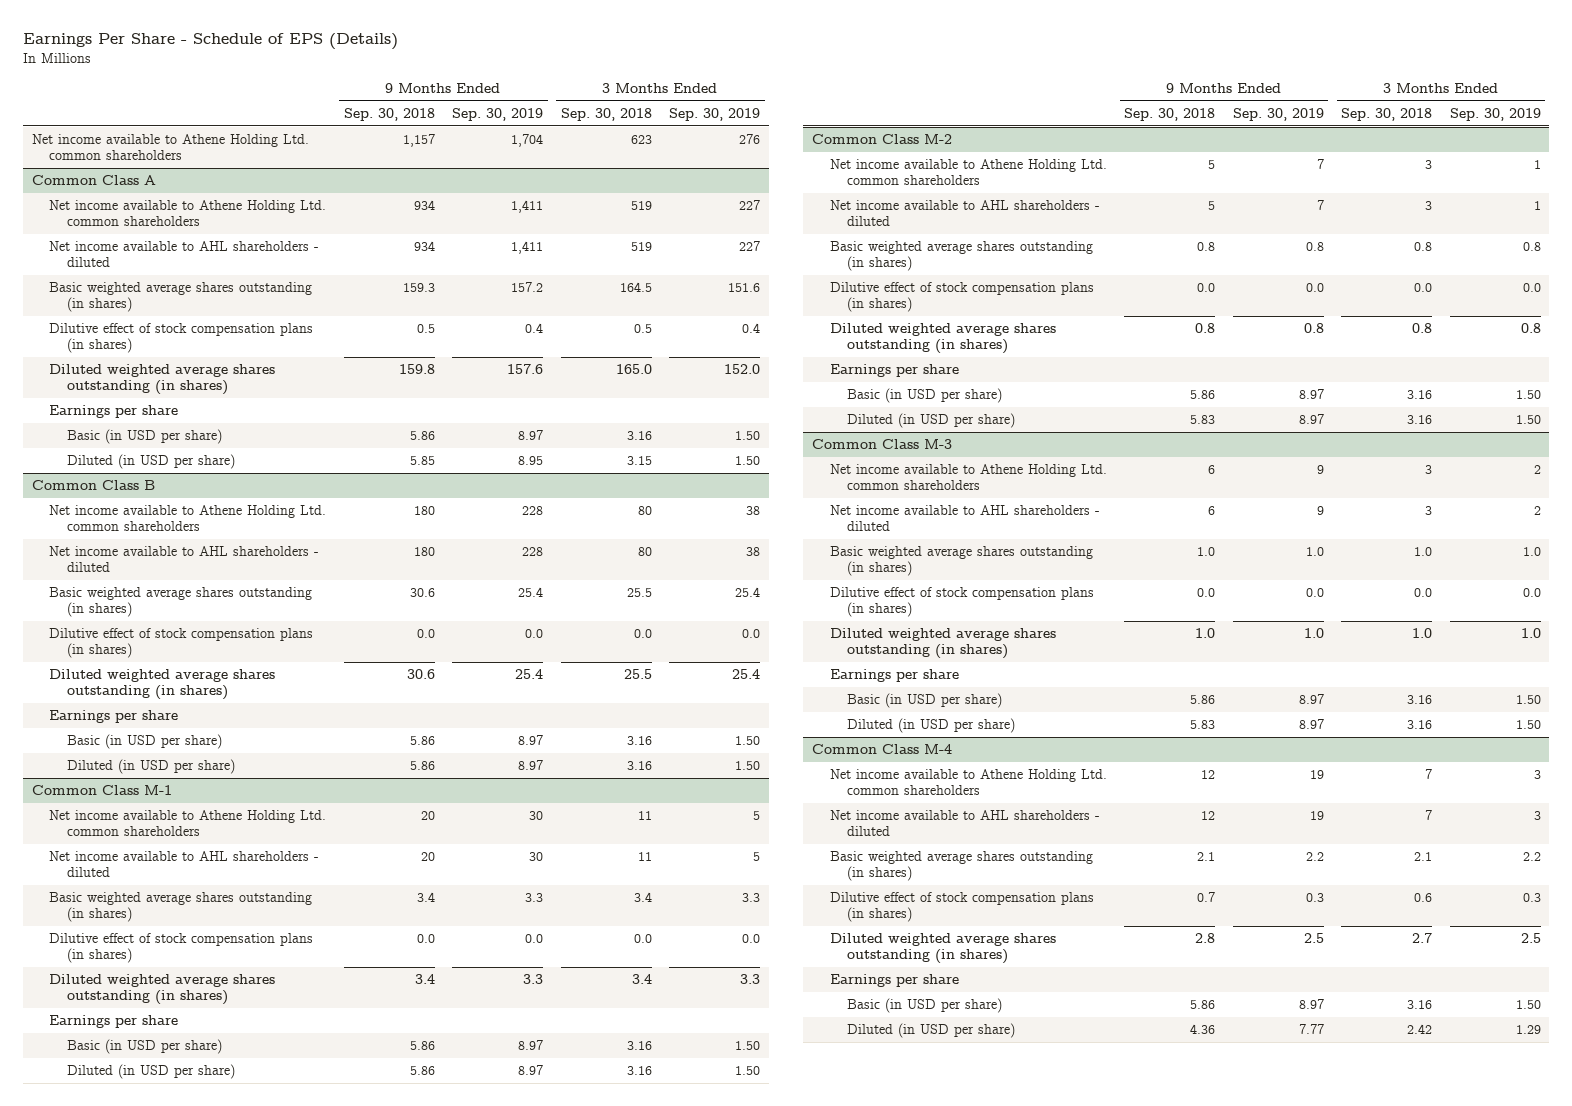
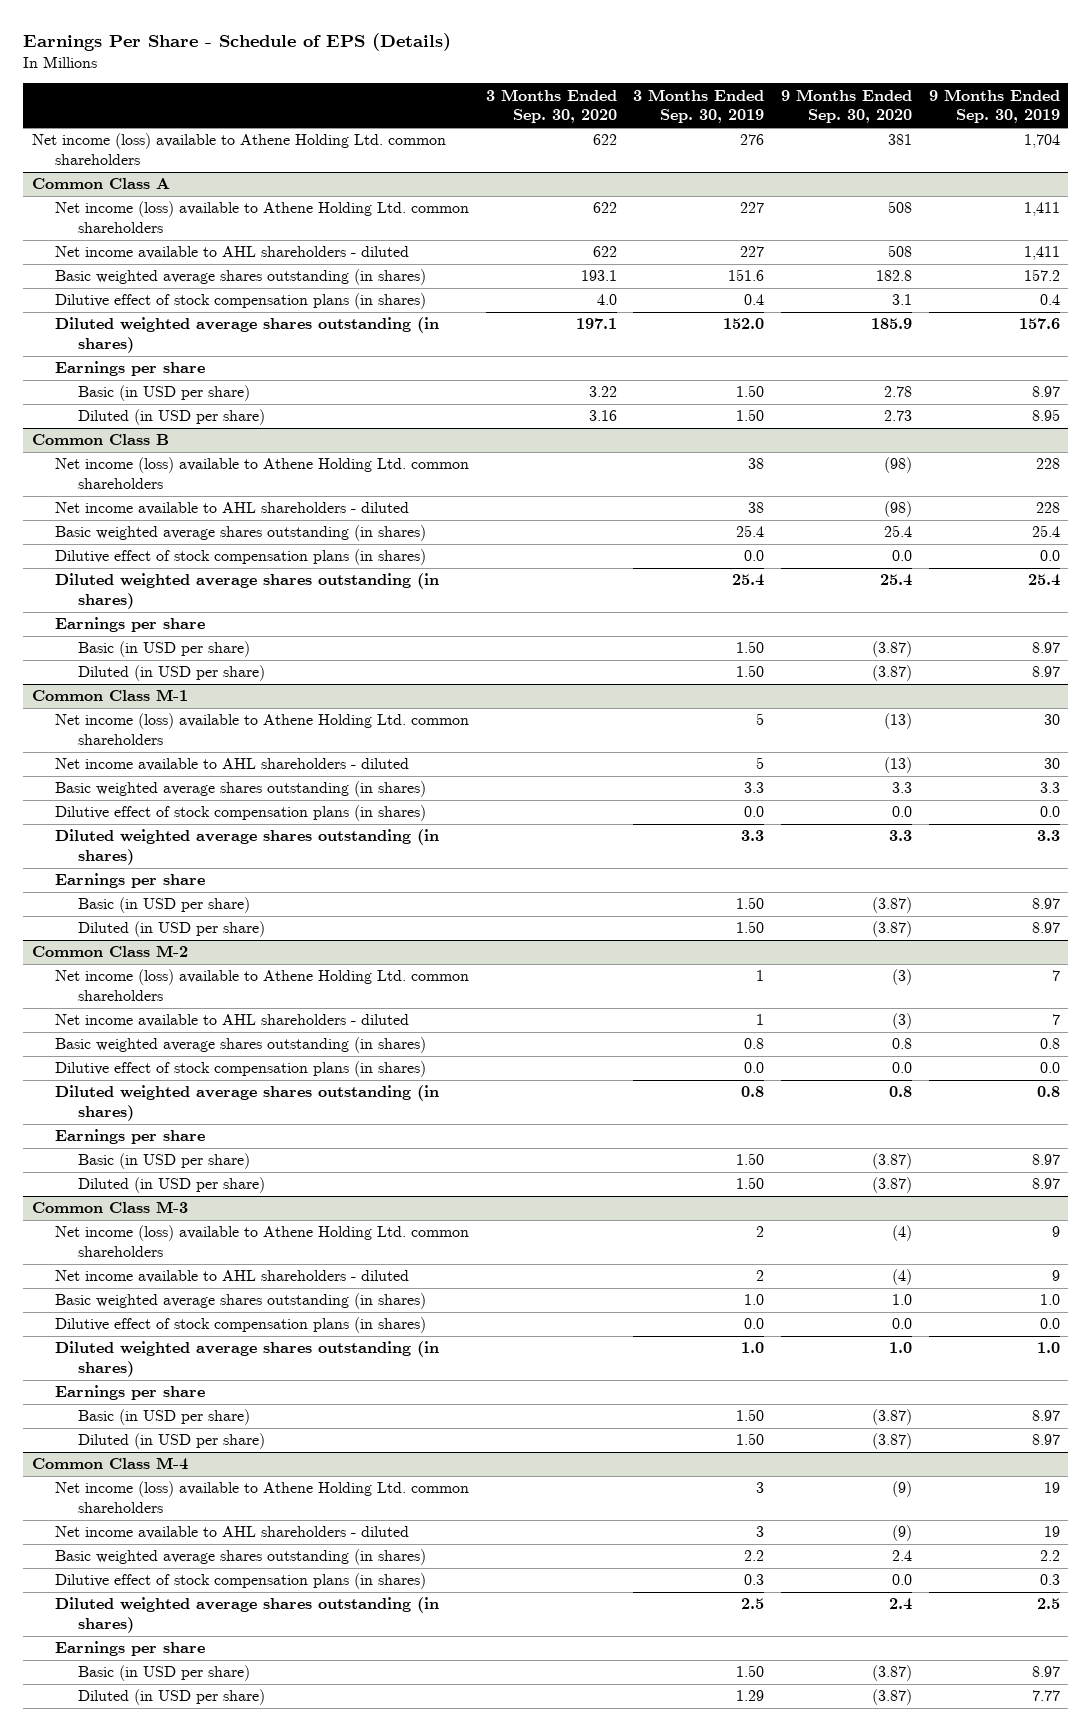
[343,108,435,122] Sep. 30, 2018 -> none
[560,108,652,122] Sep. 30, 2018 -> none
none -> [485,88,617,124] 3 Months Ended Sep. 30, 2020
none -> [781,88,913,124] 9 Months Ended Sep. 30, 2020
[31,134,309,161] Net income available to Athene Holding Ltd. common shareholders -> [31,133,446,166] Net income (loss) available to Athene Holding Ltd. common shareholders
[49,200,327,227] Net income available to Athene Holding Ltd. common shareholders -> [54,201,469,234] Net income (loss) available to Athene Holding Ltd. common shareholders
[49,505,327,532] Net income available to Athene Holding Ltd. common shareholders -> [54,457,469,490] Net income (loss) available to Athene Holding Ltd. common shareholders
[49,810,327,837] Net income available to Athene Holding Ltd. common shareholders -> [54,713,469,746] Net income (loss) available to Athene Holding Ltd. common shareholders
[829,159,1107,186] Net income available to Athene Holding Ltd. common shareholders -> [54,969,469,1002] Net income (loss) available to Athene Holding Ltd. common shareholders
[829,464,1107,491] Net income available to Athene Holding Ltd. common shareholders -> [54,1225,469,1258] Net income (loss) available to Athene Holding Ltd. common shareholders
[829,769,1107,796] Net income available to Athene Holding Ltd. common shareholders -> [54,1481,469,1514] Net income (loss) available to Athene Holding Ltd. common shareholders

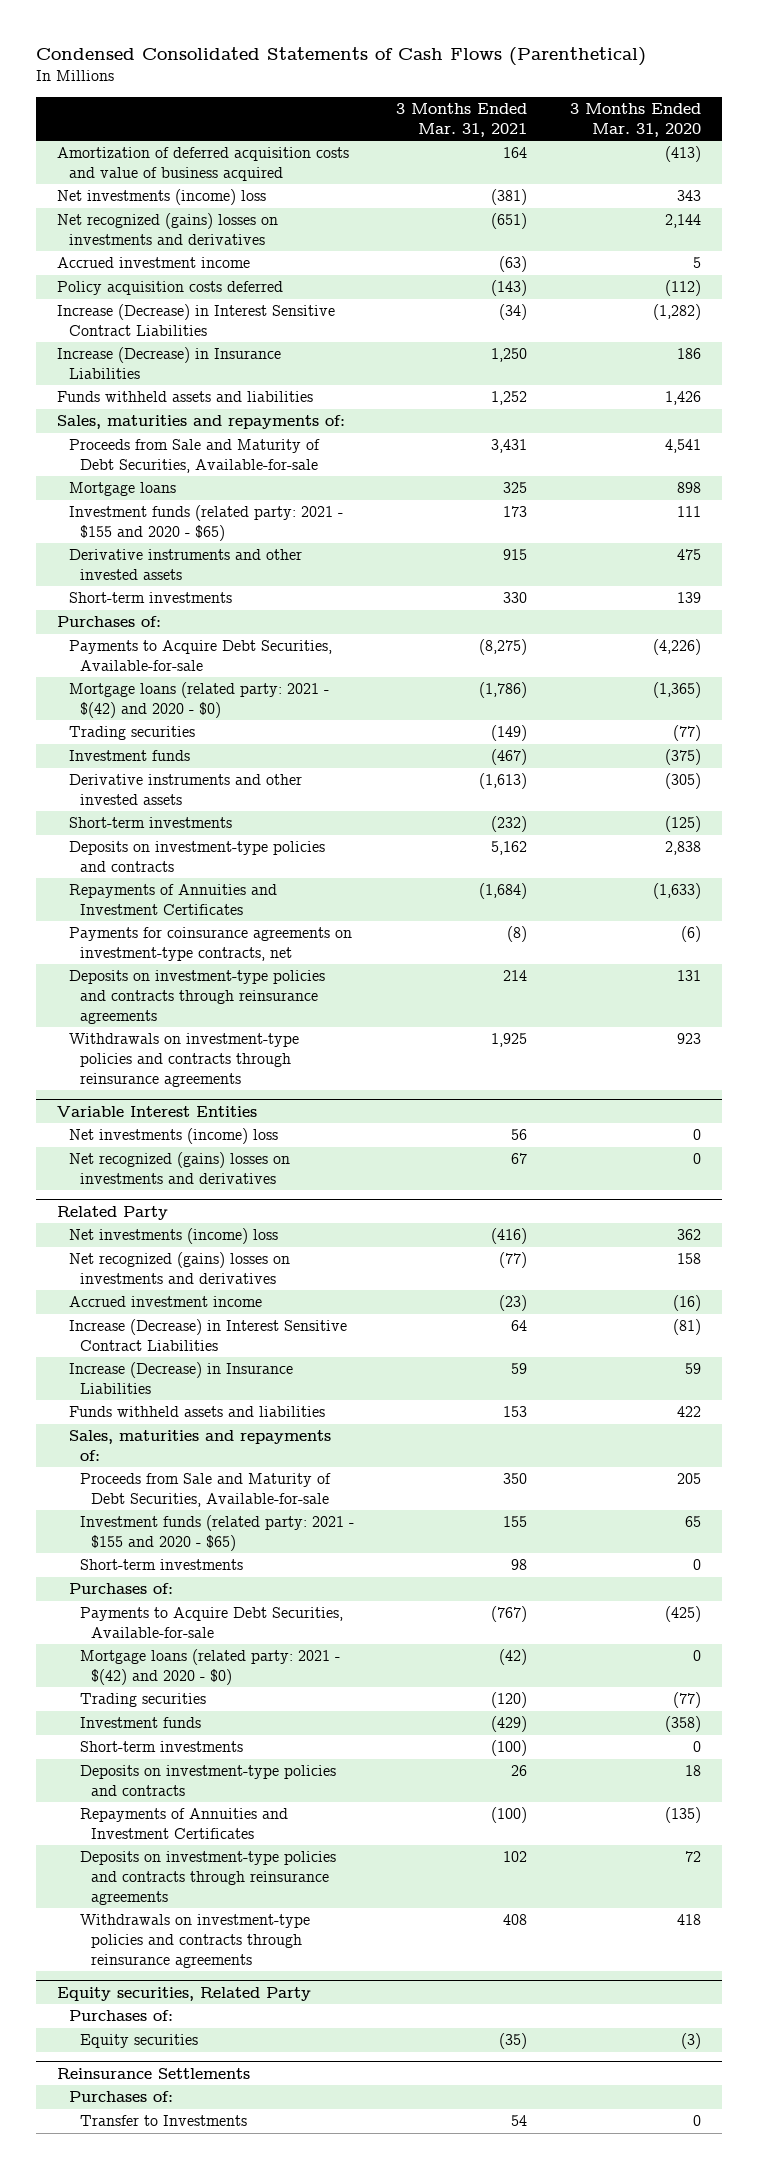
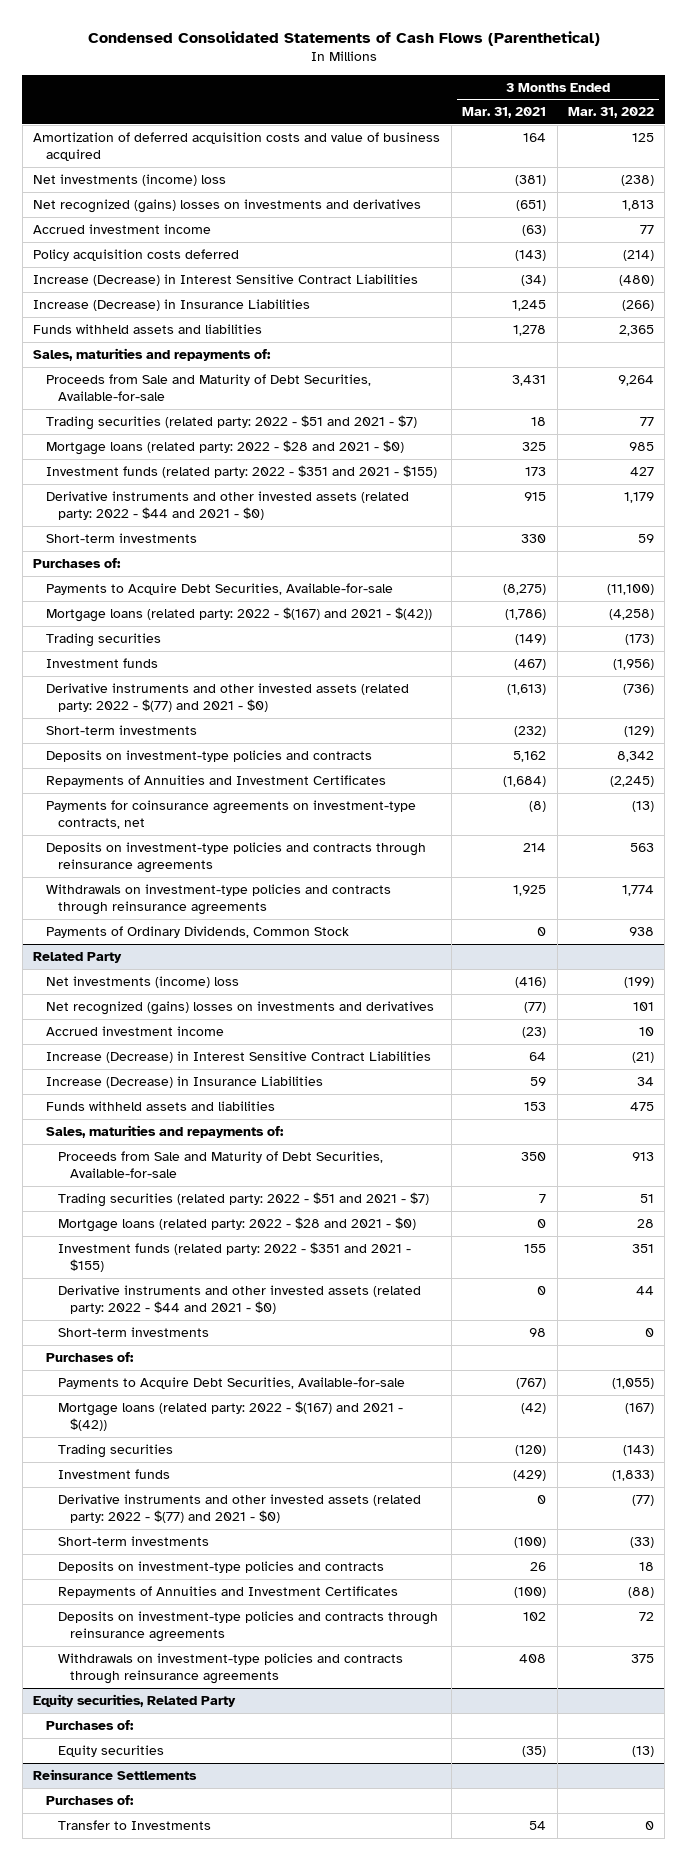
[569,103,701,137] 3 Months Ended Mar. 31, 2020 -> none
none -> [567,107,654,119] Mar. 31, 2022
[491,348,528,363] 1,250 -> [512,299,547,311] 1,245
[491,391,528,406] 1,252 -> [513,324,547,336] 1,278
none -> [45,414,417,430] Trading securities (related party: 2022 - $51 and 2021 - $7)
[68,482,176,497] Mortgage loans -> [45,439,404,455] Mortgage loans (related party: 2022 - $28 and 2021 - $0)
[68,505,343,541] Investment funds (related party: 2021 - $155 and 2020 - $65) -> [45,464,437,478] Investment funds (related party: 2022 - $351 and 2021 - $155)
[68,549,302,580] Derivative instruments and other invested assets -> [45,490,409,521] Derivative instruments and other invested assets (related party: 2022 - $44 and 2021 - $0)
[68,682,329,718] Mortgage loans (related party: 2021 - $(42) and 2020 - $0) -> [45,606,432,622] Mortgage loans (related party: 2022 - $(167) and 2021 - $(42))
[68,774,302,805] Derivative instruments and other invested assets -> [45,682,409,713] Derivative instruments and other invested assets (related party: 2022 - $(77) and 2021 - $0)
[57,1106,258,1118] Variable Interest Entities -> none
[68,1128,278,1145] Net investments (income) loss -> none
[68,1152,290,1184] Net recognized (gains) losses on investments and derivatives -> none
none -> [45,925,349,938] Payments of Ordinary Dividends, Common Stock
none -> [58,1191,430,1207] Trading securities (related party: 2022 - $51 and 2021 - $7)
none -> [58,1216,417,1232] Mortgage loans (related party: 2022 - $28 and 2021 - $0)
[79,1515,354,1551] Investment funds (related party: 2021 - $155 and 2020 - $65) -> [58,1241,412,1273] Investment funds (related party: 2022 - $351 and 2021 - $155)
none -> [58,1284,422,1315] Derivative instruments and other invested assets (related party: 2022 - $44 and 2021 - $0)
[79,1649,340,1685] Mortgage loans (related party: 2021 - $(42) and 2020 - $0) -> [58,1400,404,1432] Mortgage loans (related party: 2022 - $(167) and 2021 - $(42))
none -> [58,1493,422,1524] Derivative instruments and other invested assets (related party: 2022 - $(77) and 2021 - $0)

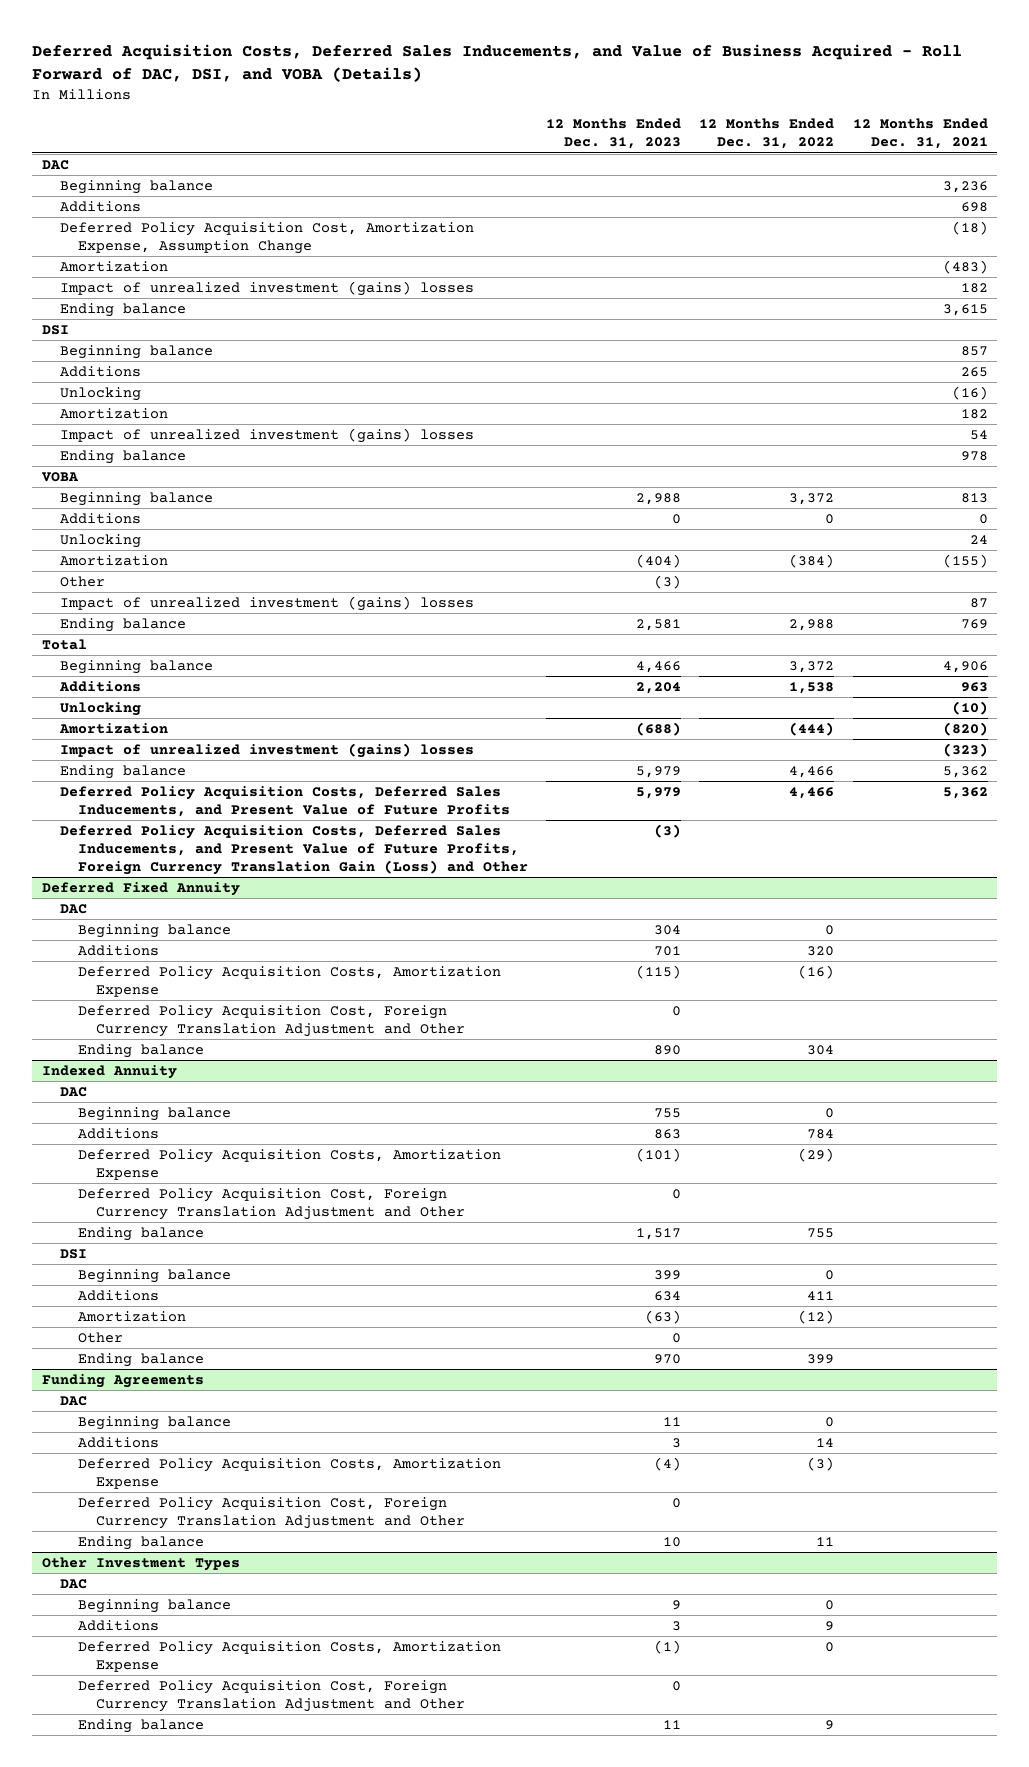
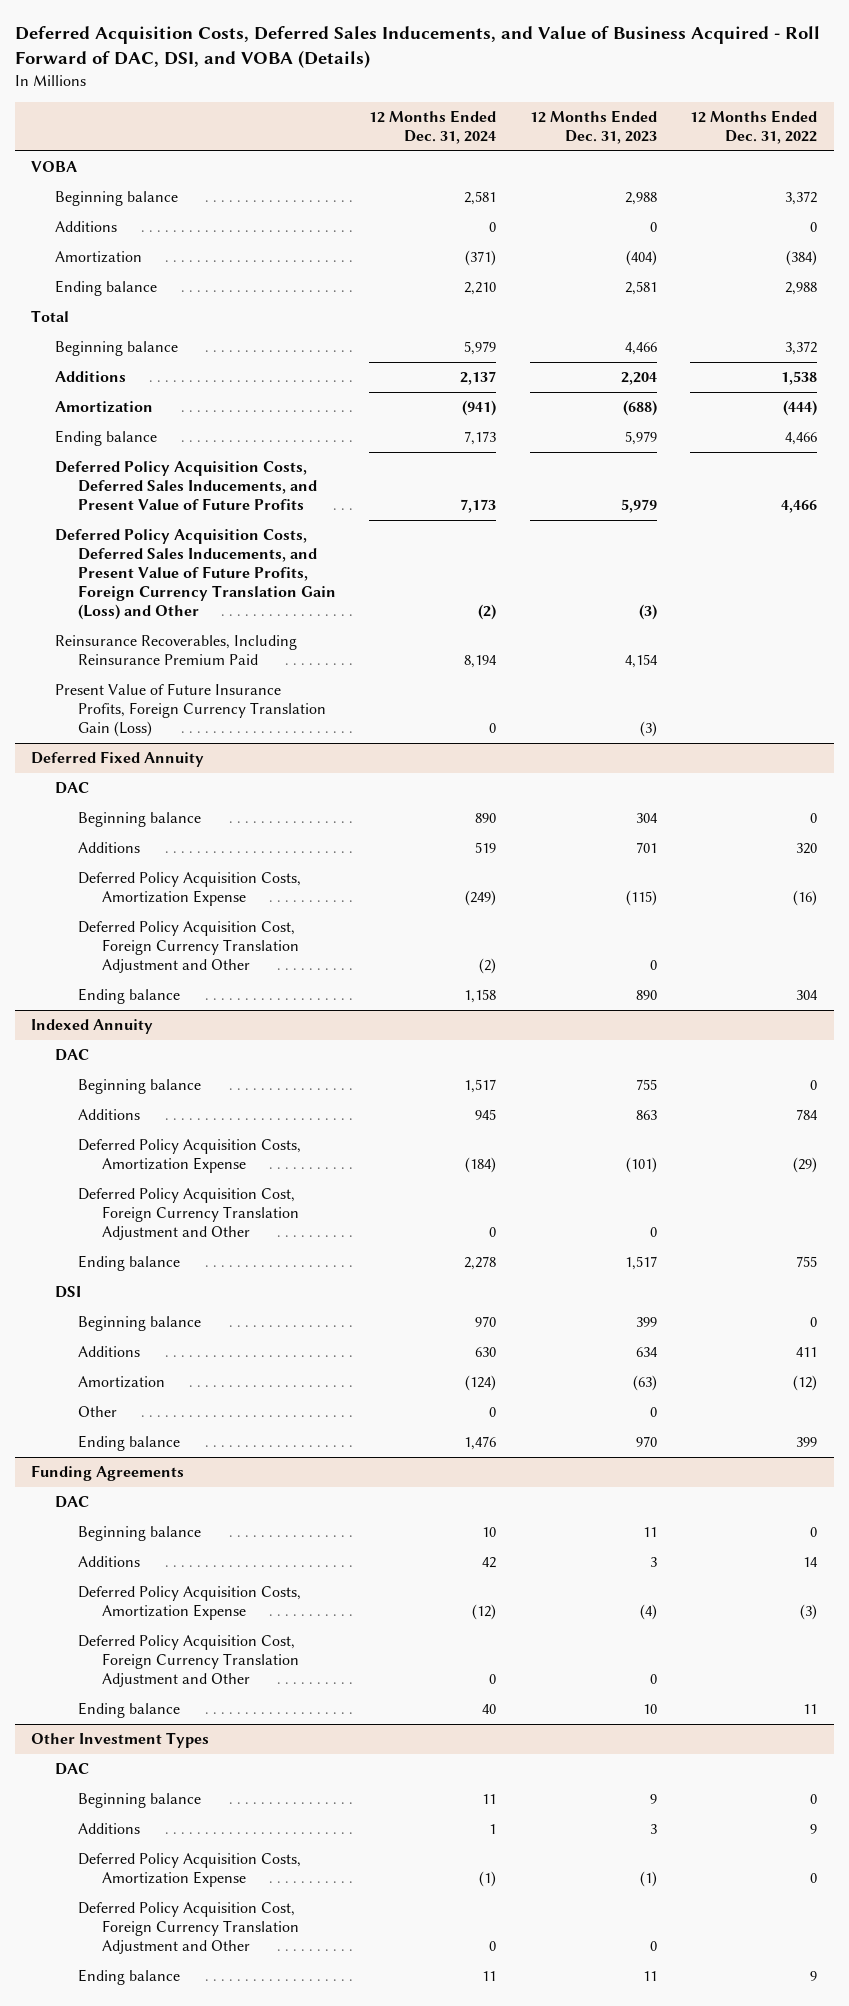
[852,118,988,150] 12 Months Ended Dec. 31, 2021 -> none
none -> [369,109,497,144] 12 Months Ended Dec. 31, 2024
[41,160,69,171] DAC -> none
[59,180,213,195] Beginning balance -> none
[59,201,141,213] Additions -> none
[59,222,474,254] Deferred Policy Acquisition Cost, Amortization Expense, Assumption Change -> none
[59,261,168,273] Amortization -> none
[59,281,474,297] Impact of unrealized investment (gains) losses -> none
[59,303,186,318] Ending balance -> none
[41,325,69,336] DSI -> none
[59,345,213,360] Beginning balance -> none
[59,366,141,378] Additions -> none
[59,387,141,402] Unlocking -> none
[59,408,168,420] Amortization -> none
[59,428,474,444] Impact of unrealized investment (gains) losses -> none
[59,450,186,465] Ending balance -> none
[59,534,141,549] Unlocking -> none
[59,576,105,588] Other -> none
[59,596,474,612] Impact of unrealized investment (gains) losses -> none
[59,702,141,717] Unlocking -> none
[59,743,474,759] Impact of unrealized investment (gains) losses -> none
none -> [54,635,297,666] Reinsurance Recoverables, Including Reinsurance Premium Paid
none -> [54,683,327,738] Present Value of Future Insurance Profits, Foreign Currency Translation Gain (Loss)

